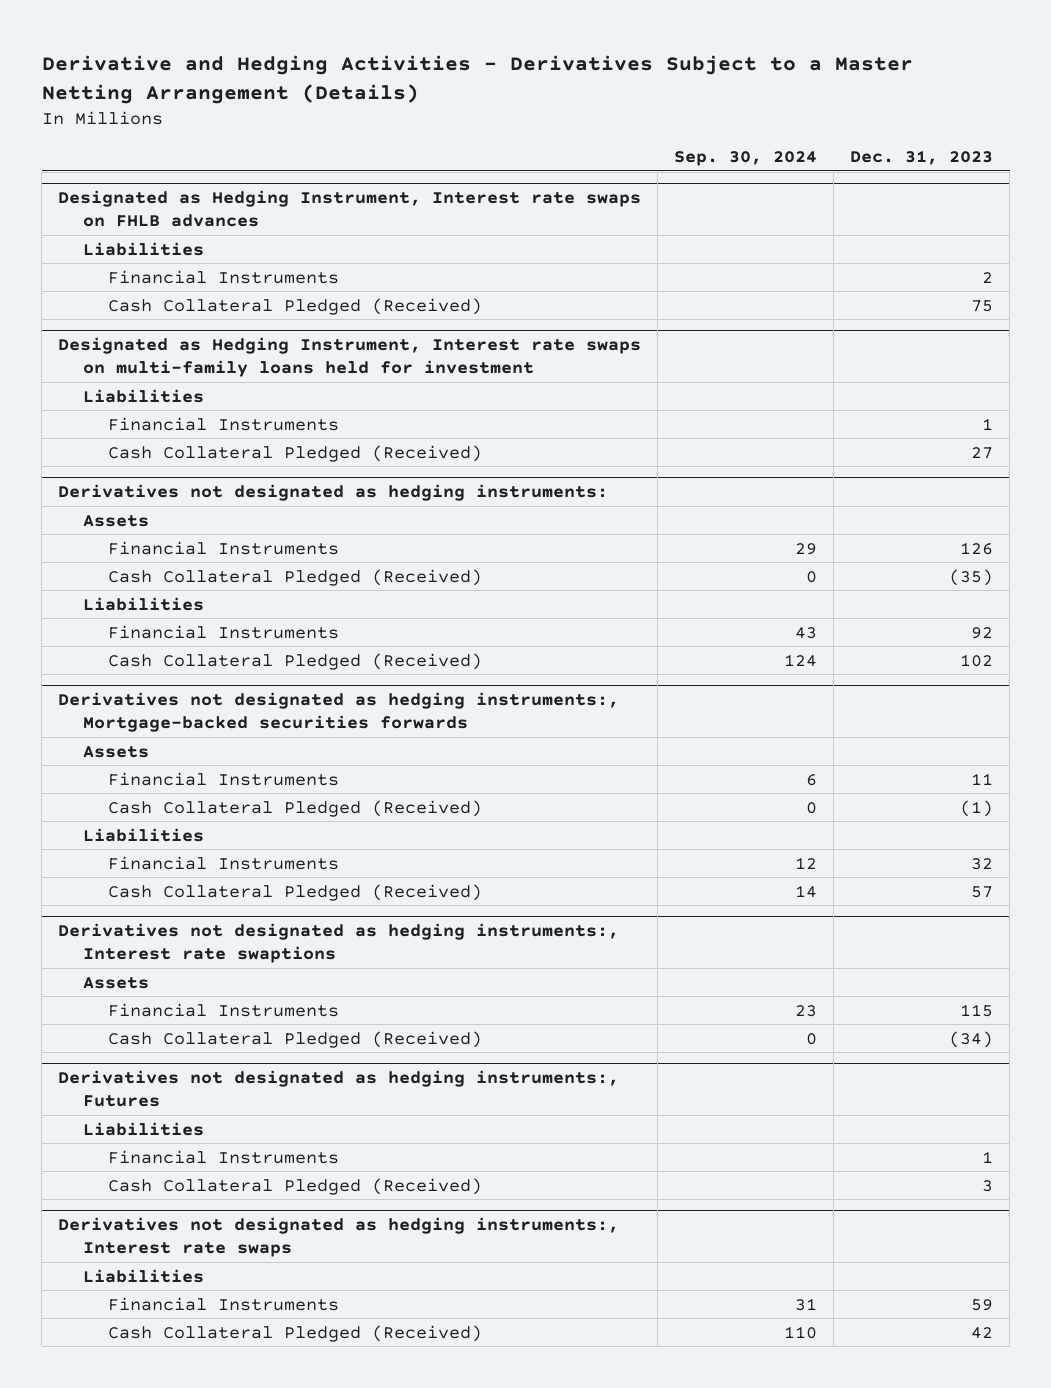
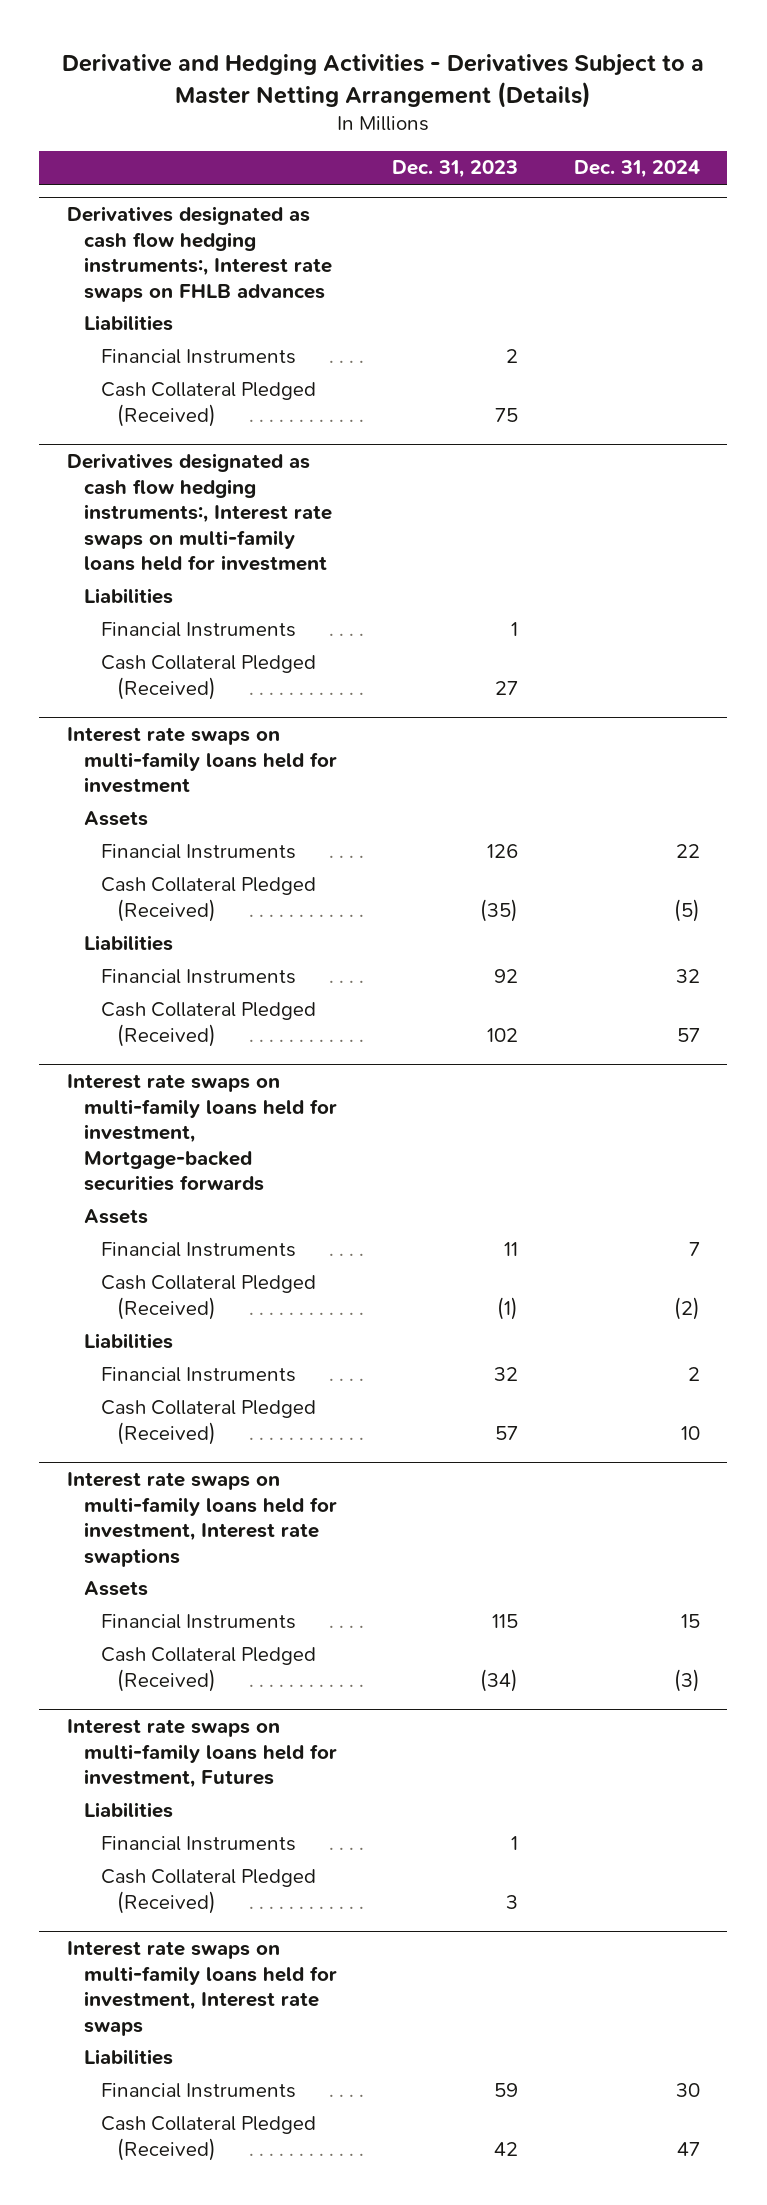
[674,151,818,167] Sep. 30, 2024 -> none
none -> [573,160,700,179] Dec. 31, 2024
[58,190,642,228] Designated as Hedging Instrument, Interest rate swaps on FHLB advances -> [66,206,332,302] Derivatives designated as cash flow hedging instruments:, Interest rate swaps on FHLB advances
[58,337,642,378] Designated as Hedging Instrument, Interest rate swaps on multi-family loans held for investment -> [66,453,332,572] Derivatives designated as cash flow hedging instruments:, Interest rate swaps on multi-family loans held for investment
[58,484,609,502] Derivatives not designated as hedging instruments: -> [66,727,337,794] Interest rate swaps on multi-family loans held for investment
[58,692,620,733] Derivatives not designated as hedging instruments:, Mortgage-backed securities forwards -> none
none -> [66,1074,337,1192] Interest rate swaps on multi-family loans held for investment, Mortgage-backed securities forwards
[58,923,620,964] Derivatives not designated as hedging instruments:, Interest rate swaptions -> none
none -> [66,1472,337,1567] Interest rate swaps on multi-family loans held for investment, Interest rate swaptions
[58,1070,620,1108] Derivatives not designated as hedging instruments:, Futures -> none
none -> [66,1719,337,1789] Interest rate swaps on multi-family loans held for investment, Futures
[58,1217,620,1258] Derivatives not designated as hedging instruments:, Interest rate swaps -> none
none -> [66,1941,337,2036] Interest rate swaps on multi-family loans held for investment, Interest rate swaps

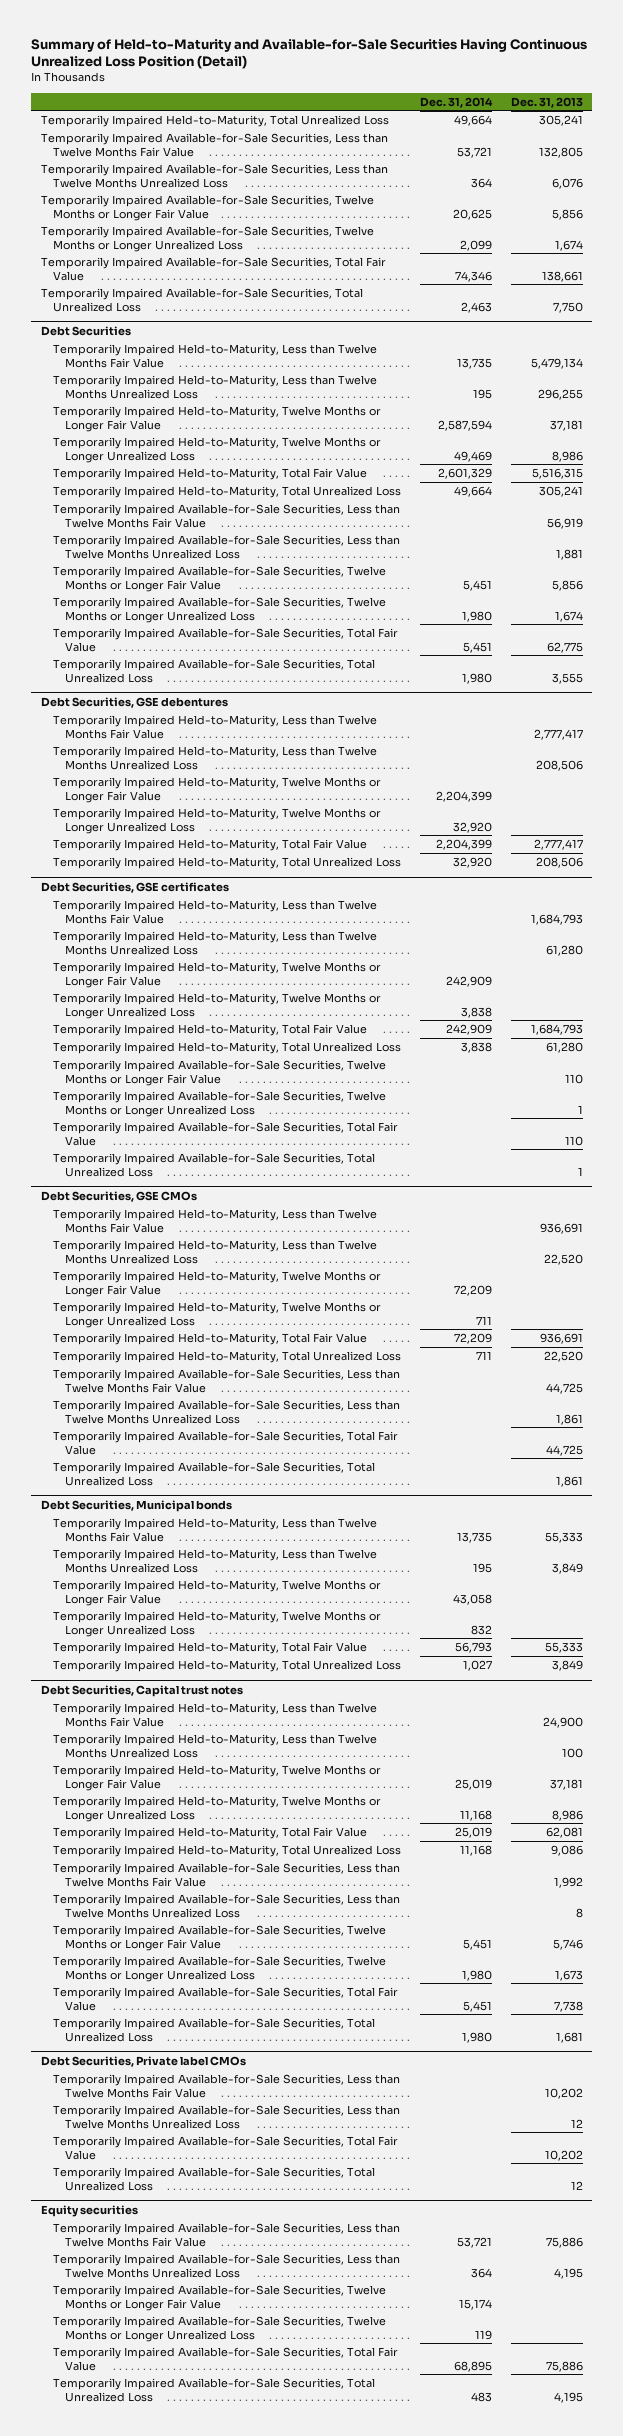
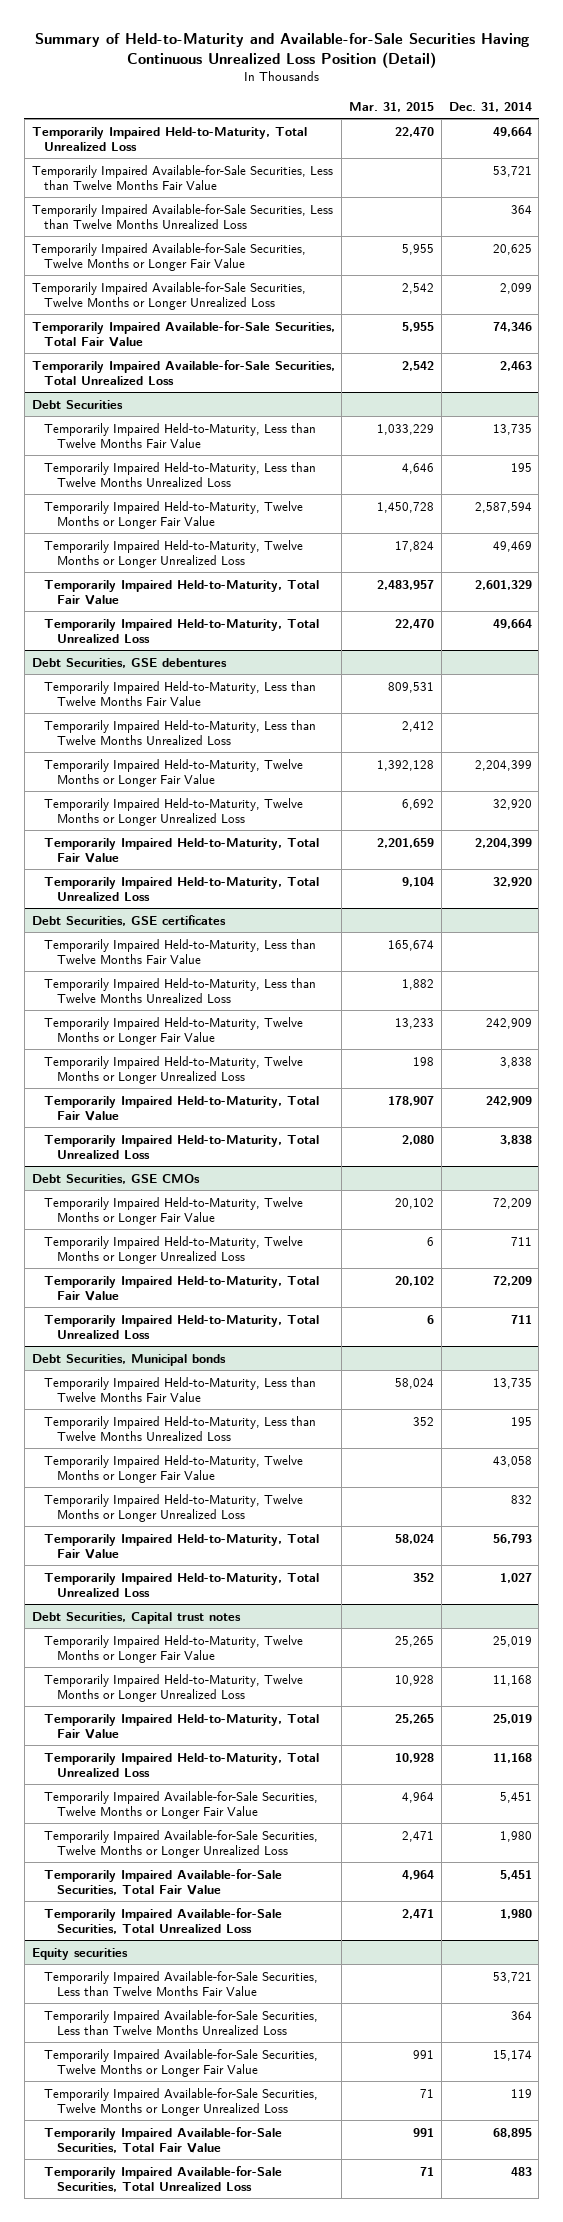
[510,96,583,108] Dec. 31, 2013 -> none
none -> [349,101,435,112] Mar. 31, 2015
[53,504,401,528] Temporarily Impaired Available-for-Sale Securities, Less than Twelve Months Fair Value -> none
[53,535,401,559] Temporarily Impaired Available-for-Sale Securities, Less than Twelve Months Unrealized Loss -> none
[53,566,387,592] Temporarily Impaired Available-for-Sale Securities, Twelve Months or Longer Fair Value -> none
[53,597,387,623] Temporarily Impaired Available-for-Sale Securities, Twelve Months or Longer Unrealized Loss -> none
[53,628,399,652] Temporarily Impaired Available-for-Sale Securities, Total Fair Value -> none
[53,659,376,683] Temporarily Impaired Available-for-Sale Securities, Total Unrealized Loss -> none
[53,1060,387,1086] Temporarily Impaired Available-for-Sale Securities, Twelve Months or Longer Fair Value -> none
[53,1091,387,1117] Temporarily Impaired Available-for-Sale Securities, Twelve Months or Longer Unrealized Loss -> none
[53,1122,399,1146] Temporarily Impaired Available-for-Sale Securities, Total Fair Value -> none
[53,1153,376,1177] Temporarily Impaired Available-for-Sale Securities, Total Unrealized Loss -> none
[53,1209,378,1233] Temporarily Impaired Held-to-Maturity, Less than Twelve Months Fair Value -> none
[53,1240,378,1264] Temporarily Impaired Held-to-Maturity, Less than Twelve Months Unrealized Loss -> none
[53,1369,401,1393] Temporarily Impaired Available-for-Sale Securities, Less than Twelve Months Fair Value -> none
[53,1400,401,1424] Temporarily Impaired Available-for-Sale Securities, Less than Twelve Months Unrealized Loss -> none
[53,1431,399,1455] Temporarily Impaired Available-for-Sale Securities, Total Fair Value -> none
[53,1462,376,1486] Temporarily Impaired Available-for-Sale Securities, Total Unrealized Loss -> none
[53,1703,378,1727] Temporarily Impaired Held-to-Maturity, Less than Twelve Months Fair Value -> none
[53,1734,378,1758] Temporarily Impaired Held-to-Maturity, Less than Twelve Months Unrealized Loss -> none
[53,1863,401,1887] Temporarily Impaired Available-for-Sale Securities, Less than Twelve Months Fair Value -> none
[53,1894,401,1918] Temporarily Impaired Available-for-Sale Securities, Less than Twelve Months Unrealized Loss -> none
[40,2055,246,2067] Debt Securities, Private label CMOs -> none
[53,2074,401,2098] Temporarily Impaired Available-for-Sale Securities, Less than Twelve Months Fair Value -> none
[53,2105,401,2129] Temporarily Impaired Available-for-Sale Securities, Less than Twelve Months Unrealized Loss -> none
[53,2136,399,2160] Temporarily Impaired Available-for-Sale Securities, Total Fair Value -> none
[53,2167,376,2191] Temporarily Impaired Available-for-Sale Securities, Total Unrealized Loss -> none

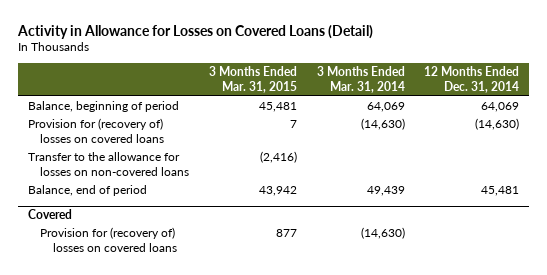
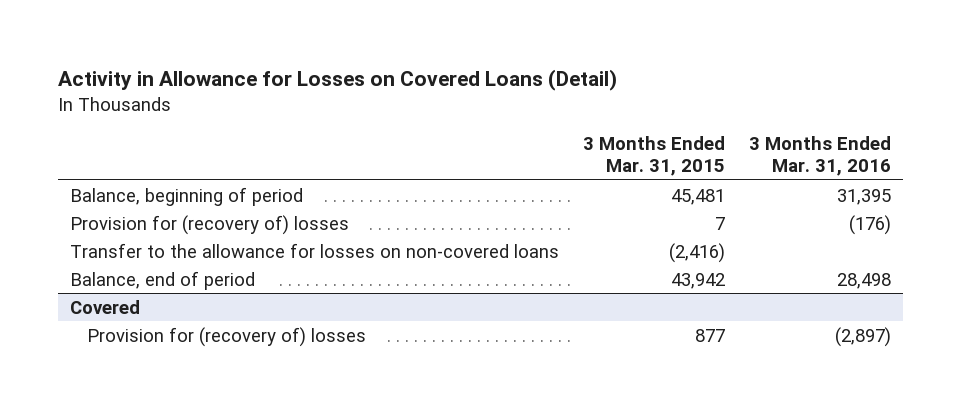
[316,65,405,93] 3 Months Ended Mar. 31, 2014 -> none
[424,65,520,93] 12 Months Ended Dec. 31, 2014 -> none
none -> [748,136,891,177] 3 Months Ended Mar. 31, 2016
[27,118,165,143] Provision for (recovery of) losses on covered loans -> [69,214,349,235] Provision for (recovery of) losses
[40,227,178,252] Provision for (recovery of) losses on covered loans -> [86,326,366,347] Provision for (recovery of) losses

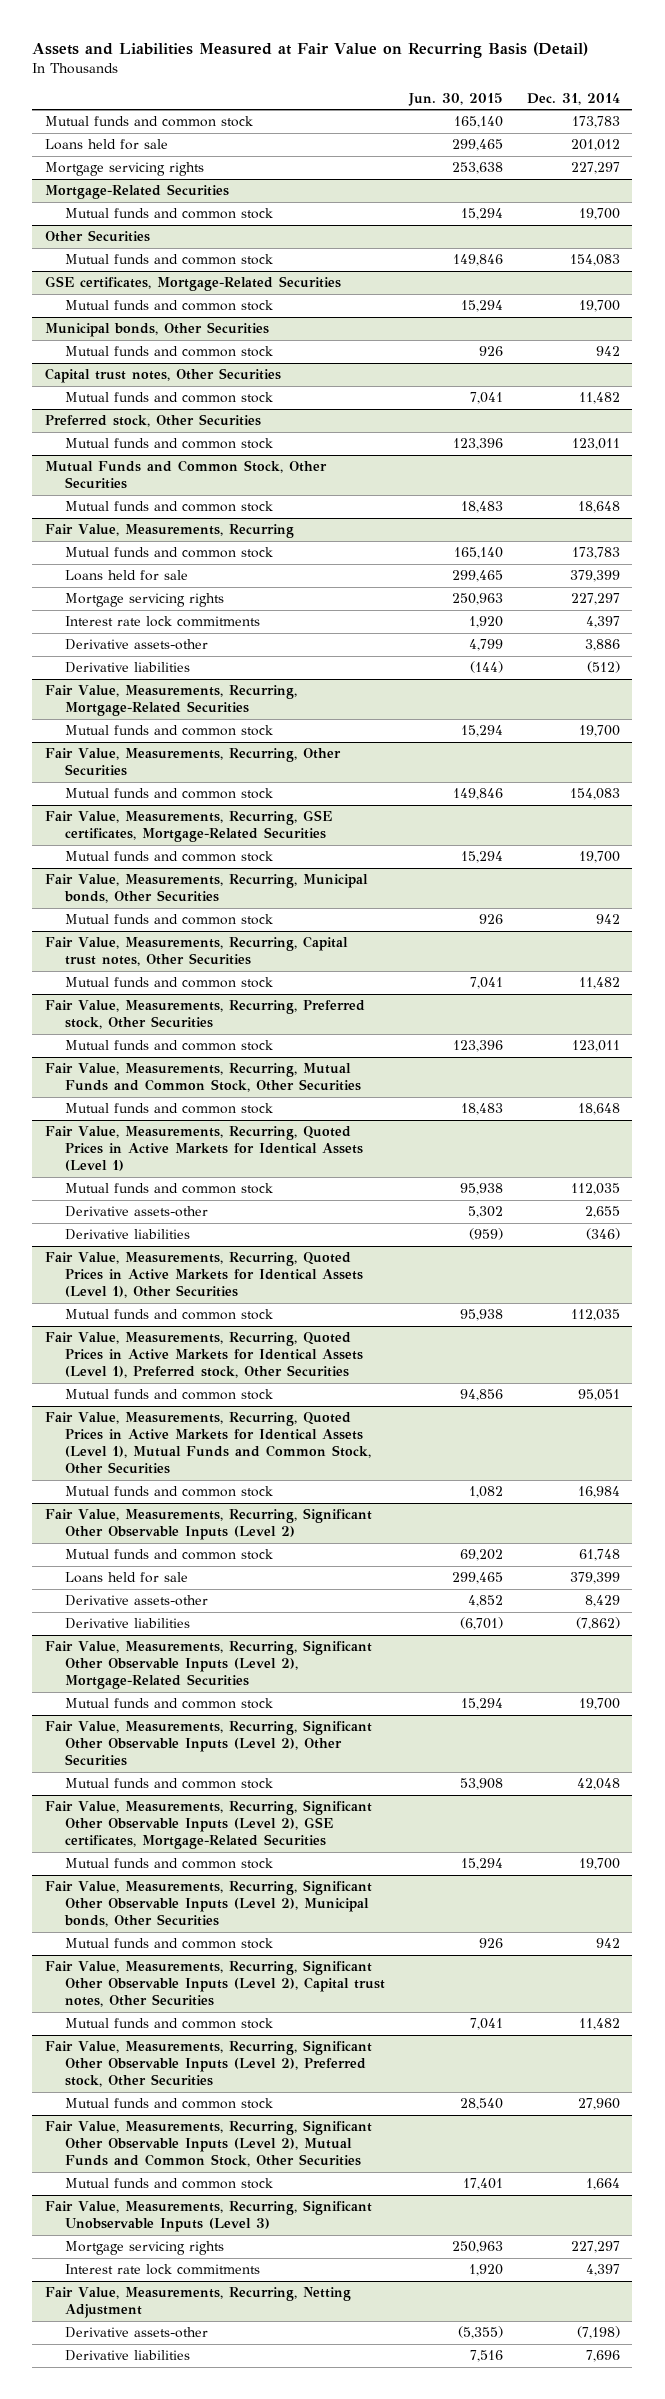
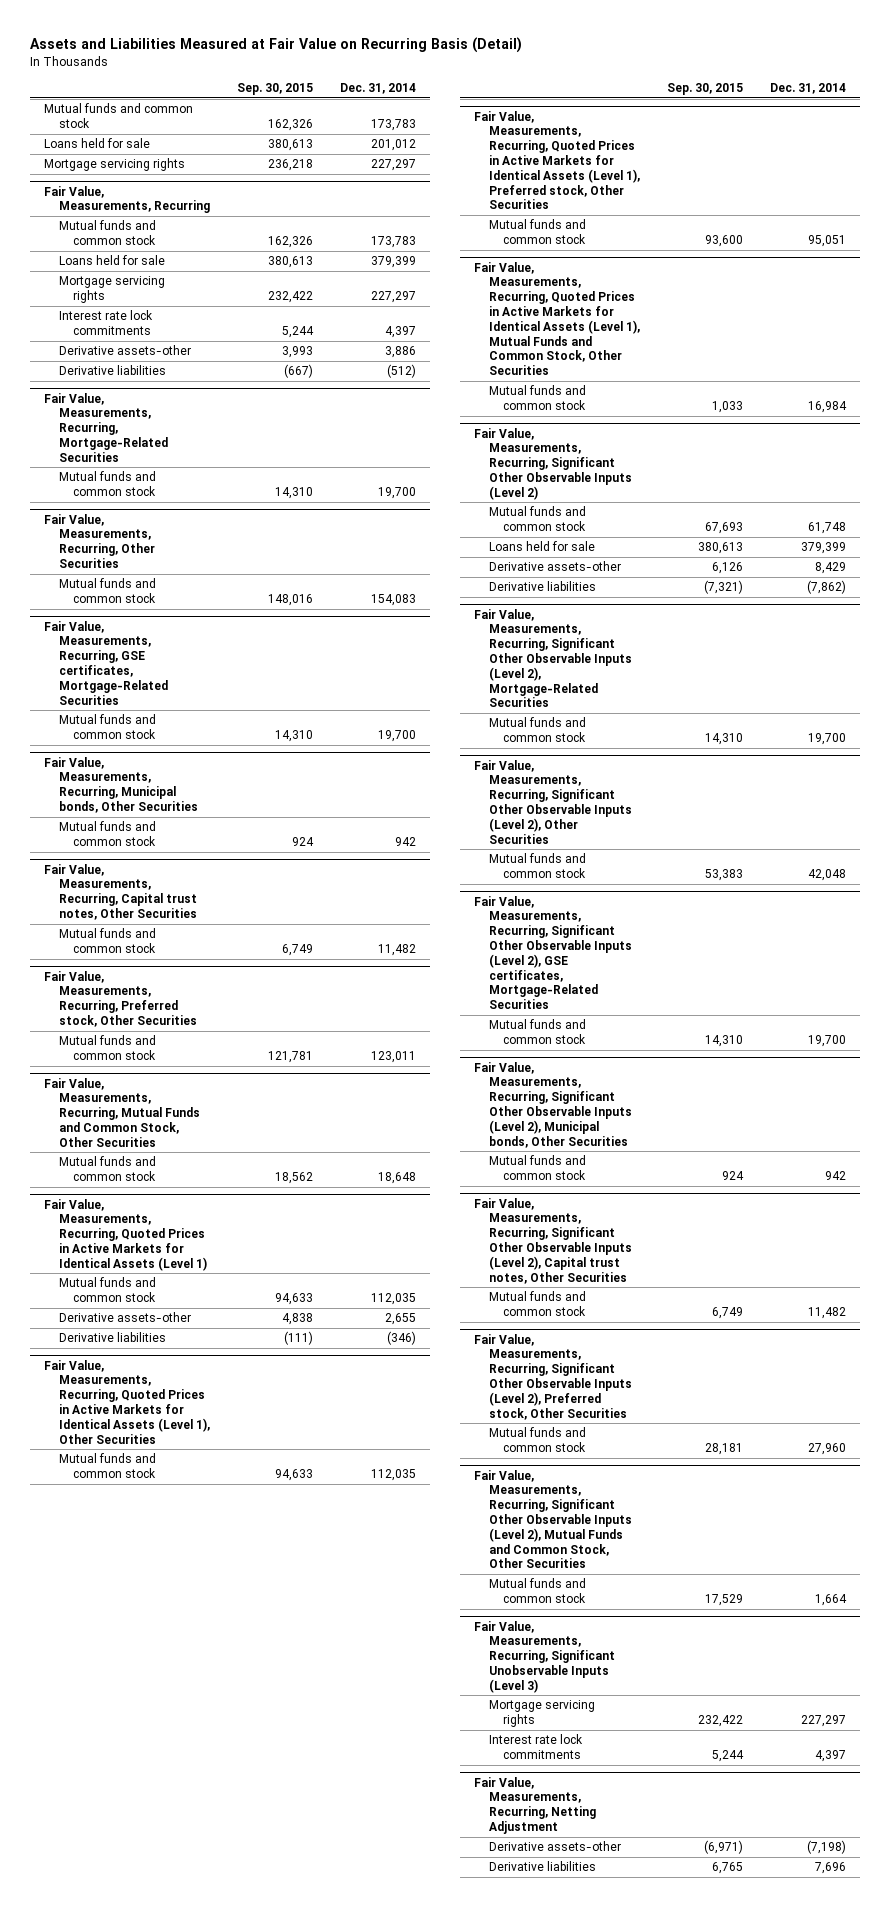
[407,92,503,106] Jun. 30, 2015 -> none
none -> [236,83,313,96] Sep. 30, 2015
[44,184,229,200] Mortgage-Related Securities -> none
[64,208,273,220] Mutual funds and common stock -> none
[44,230,150,243] Other Securities -> none
[64,254,273,266] Mutual funds and common stock -> none
[44,276,341,292] GSE certificates, Mortgage-Related Securities -> none
[64,300,273,312] Mutual funds and common stock -> none
[44,322,269,338] Municipal bonds, Other Securities -> none
[64,346,273,358] Mutual funds and common stock -> none
[44,368,281,384] Capital trust notes, Other Securities -> none
[64,392,273,404] Mutual funds and common stock -> none
[44,414,261,428] Preferred stock, Other Securities -> none
[64,438,273,450] Mutual funds and common stock -> none
[44,460,327,490] Mutual Funds and Common Stock, Other Securities -> none
[64,501,273,513] Mutual funds and common stock -> none

